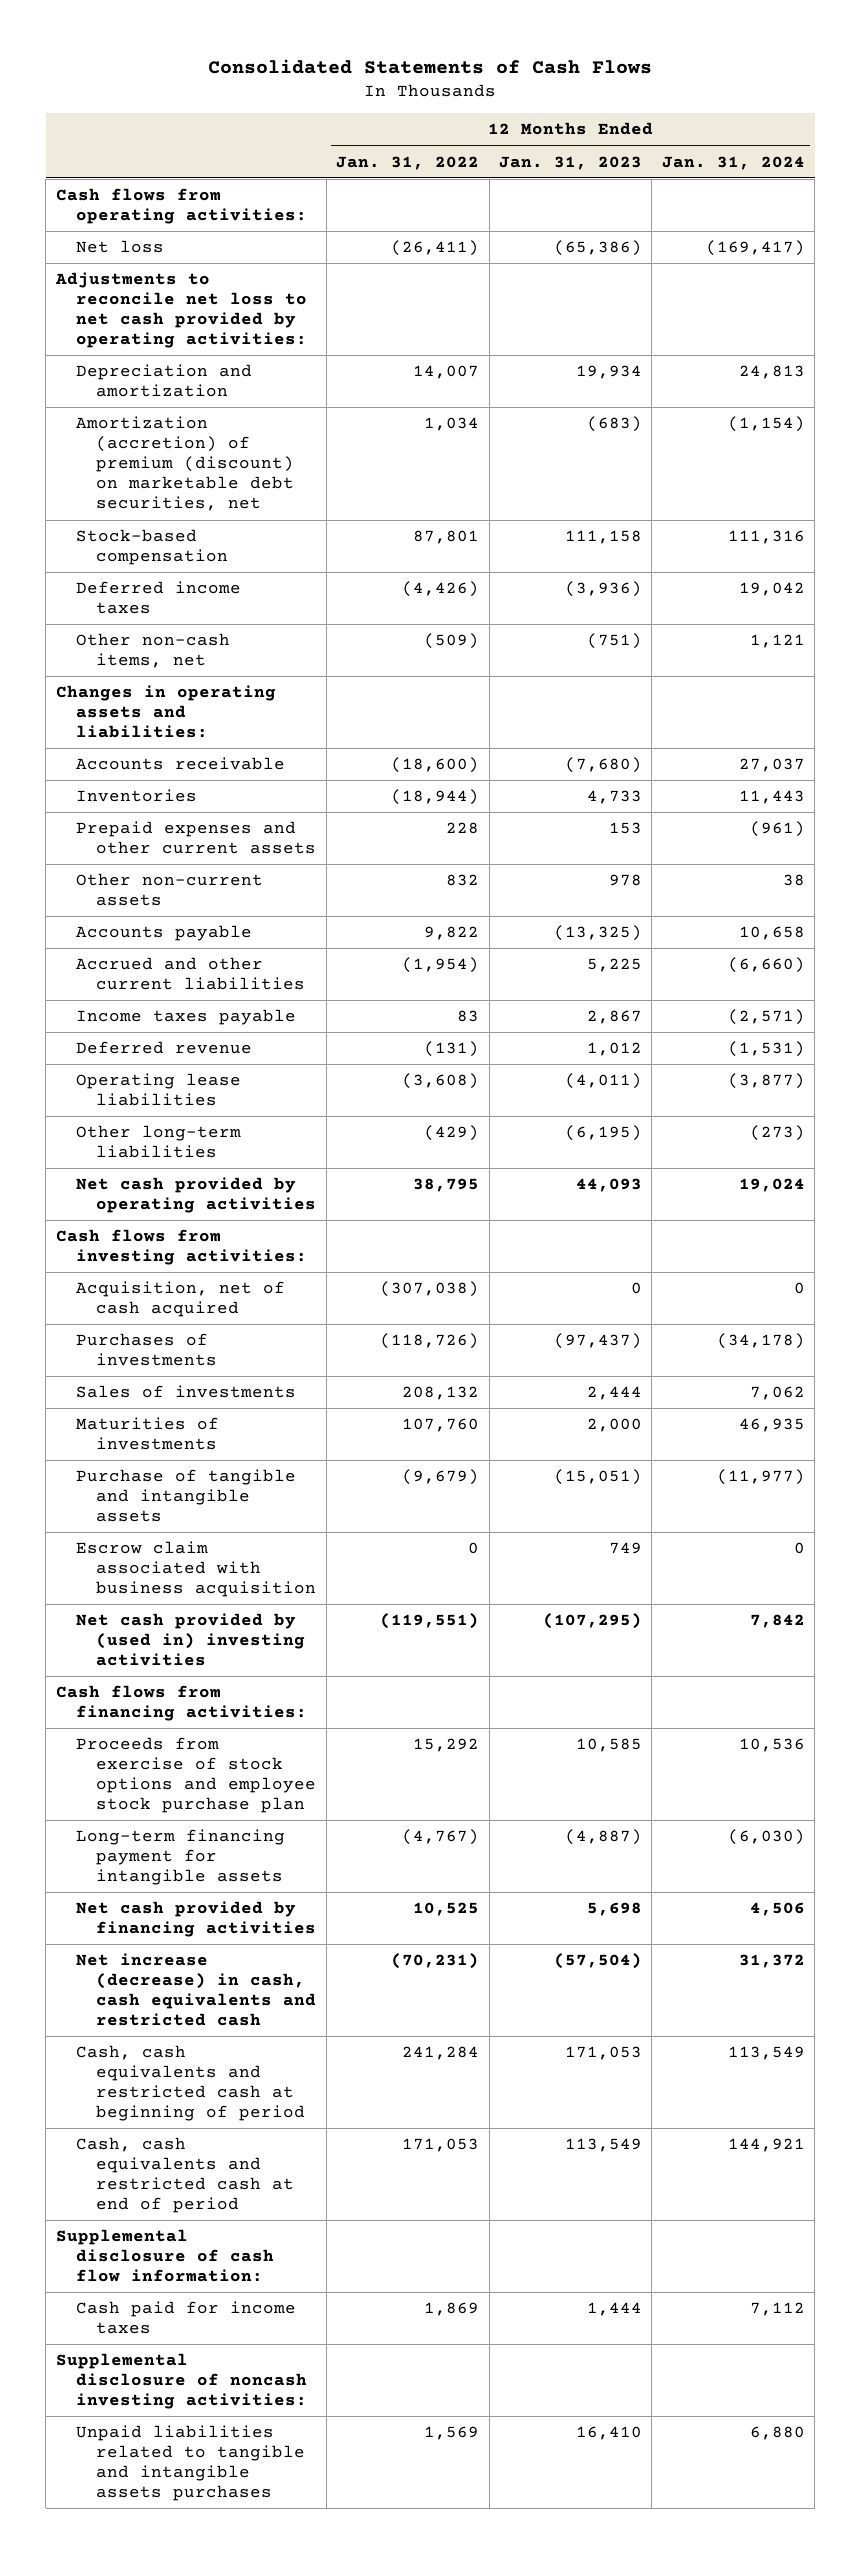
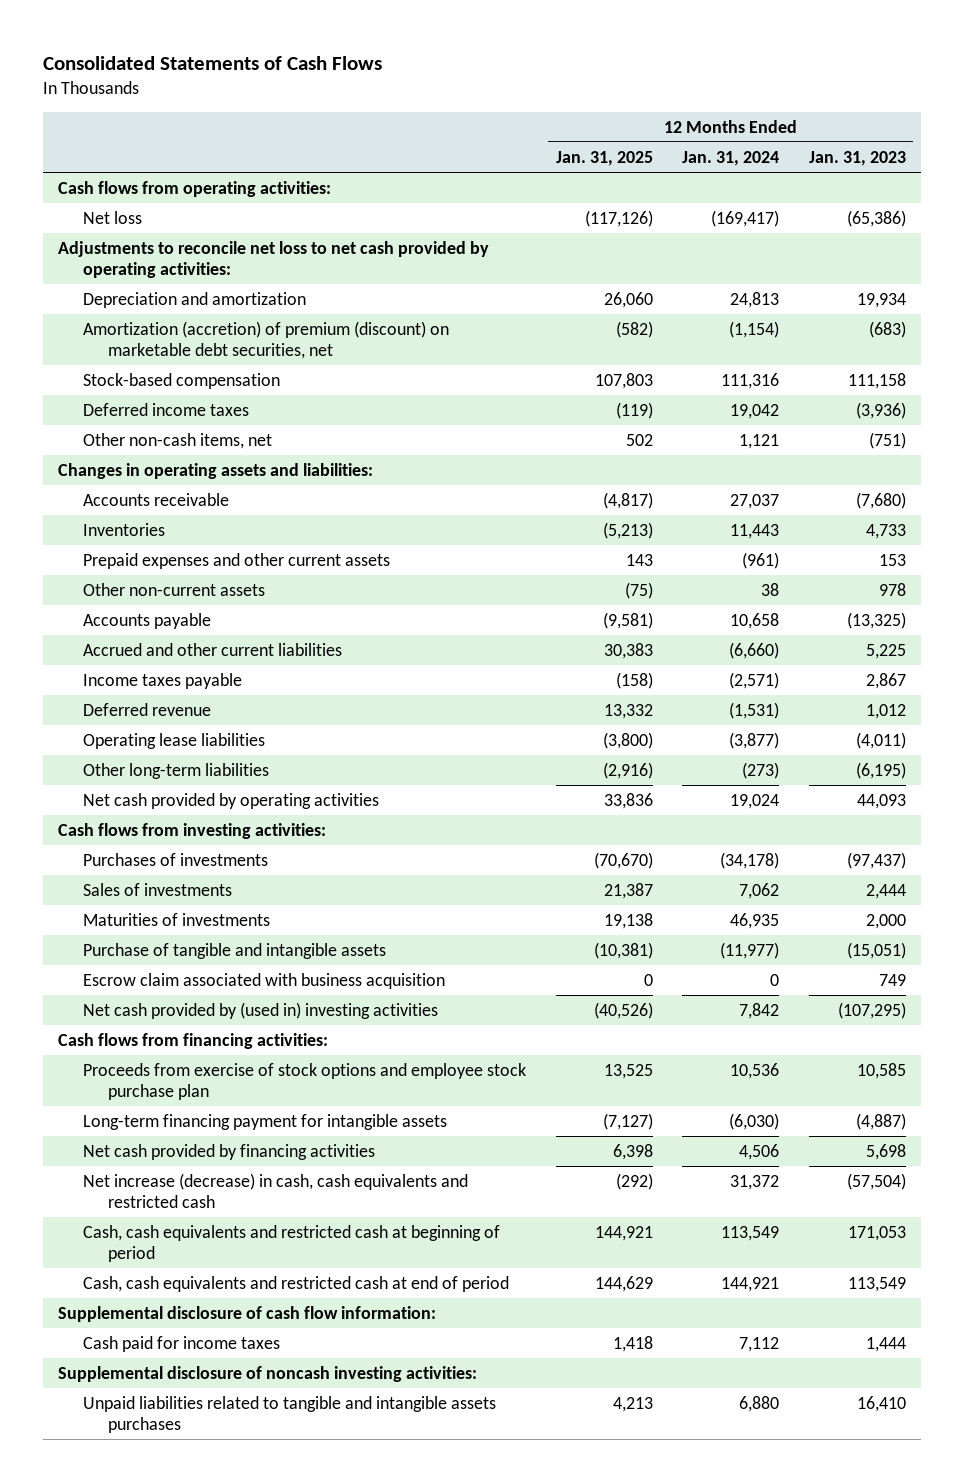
[336,155,480,170] Jan. 31, 2022 -> none
none -> [555,150,653,166] Jan. 31, 2025
[75,1281,285,1318] Acquisition, net of cash acquired -> none

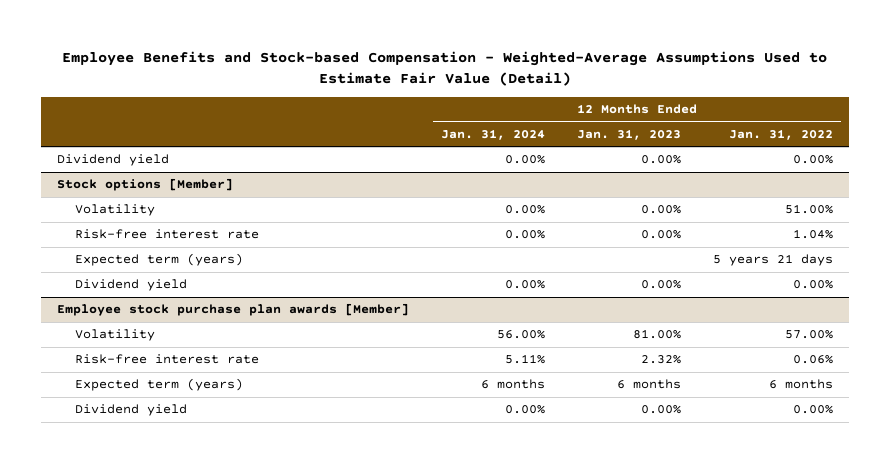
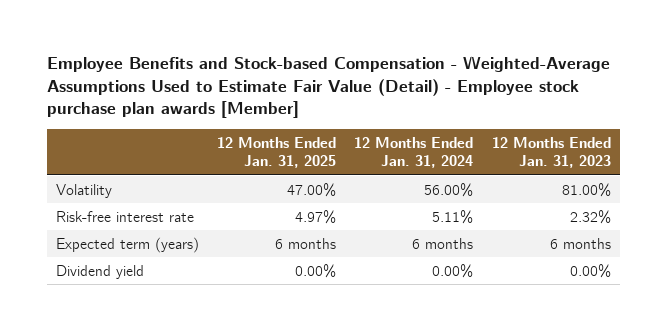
[61,50,827,86] Employee Benefits and Stock-based Compensation - Weighted-Average Assumptions Used to Estimate Fair Value (Detail) -> [46,56,610,119] Employee Benefits and Stock-based Compensation - Weighted-Average Assumptions Used to Estimate Fair Value (Detail) - Employee stock purchase plan awards [Member]
[729,128,834,140] Jan. 31, 2022 -> none
none -> [217,136,337,169] 12 Months Ended Jan. 31, 2025
[56,154,169,167] Dividend yield -> none
[56,178,233,192] Stock options [Member] -> none
[75,204,156,217] Volatility -> none
[75,229,260,240] Risk-free interest rate -> none
[75,253,244,267] Expected term (years) -> none
[75,279,188,292] Dividend yield -> none
[56,303,409,317] Employee stock purchase plan awards [Member] -> none

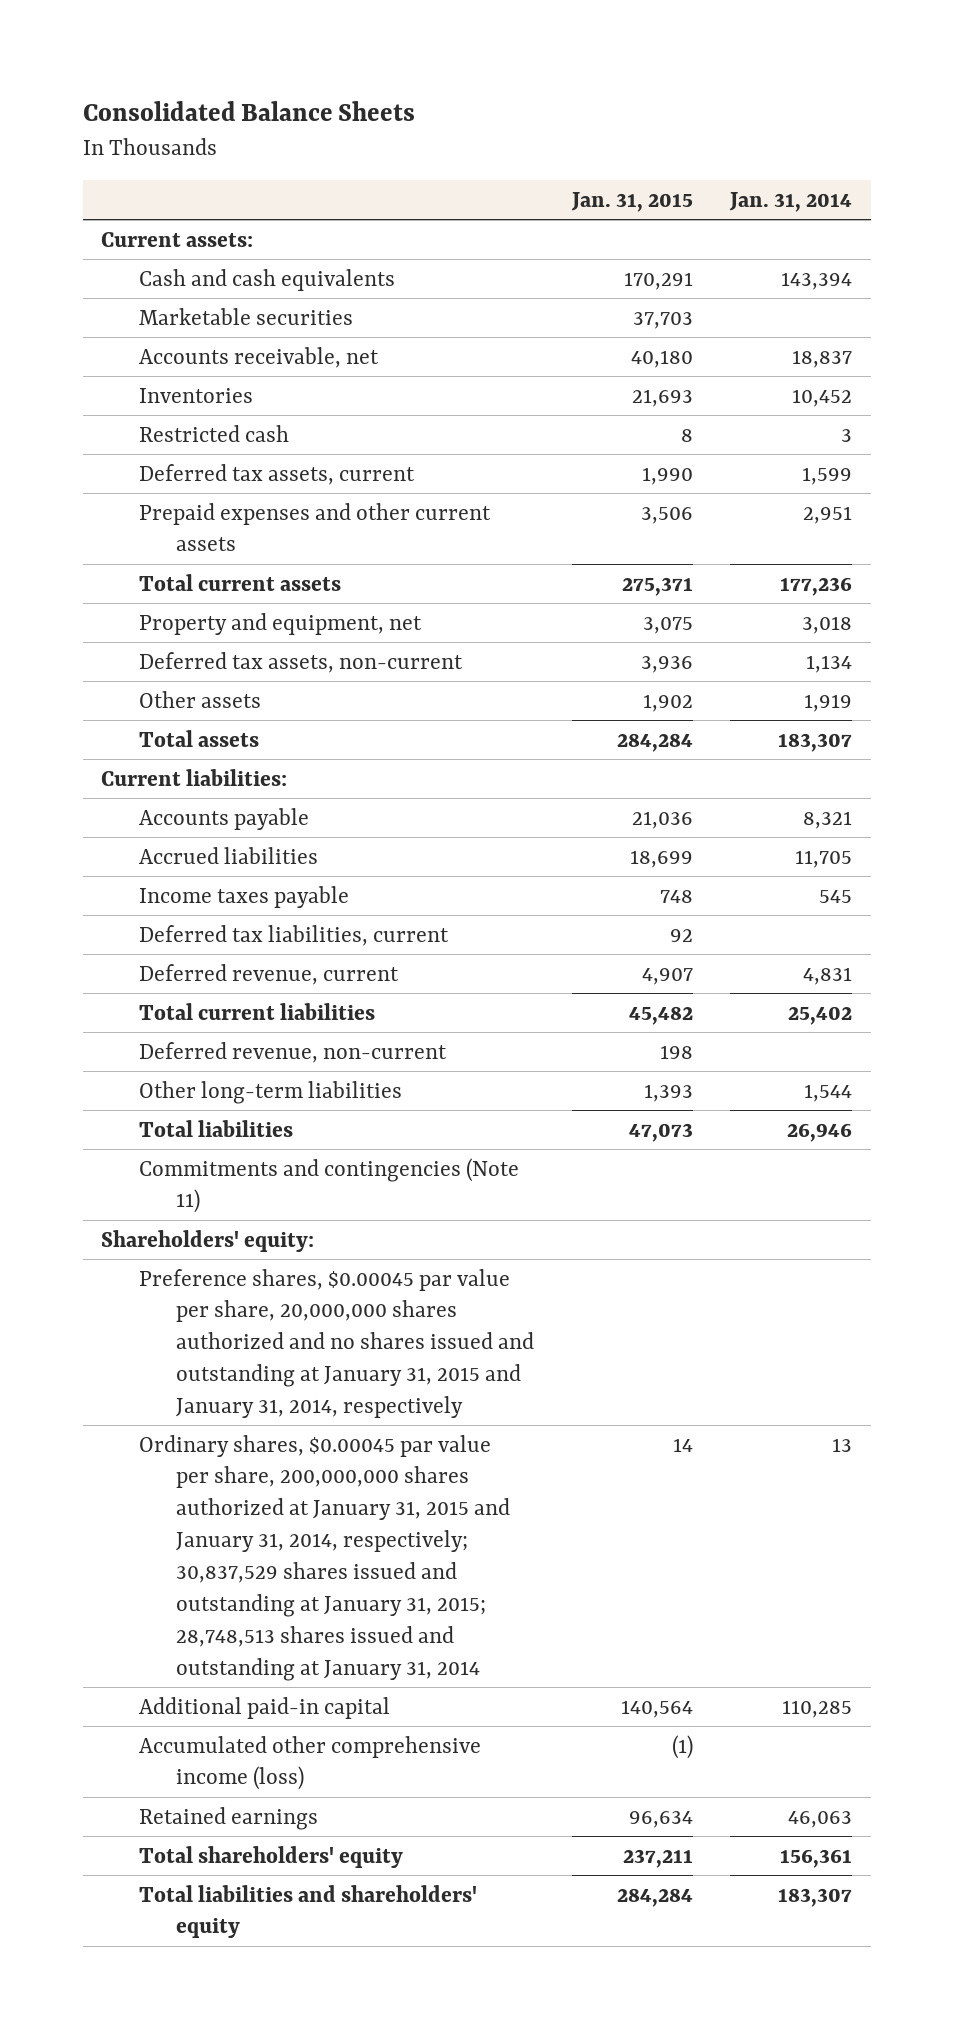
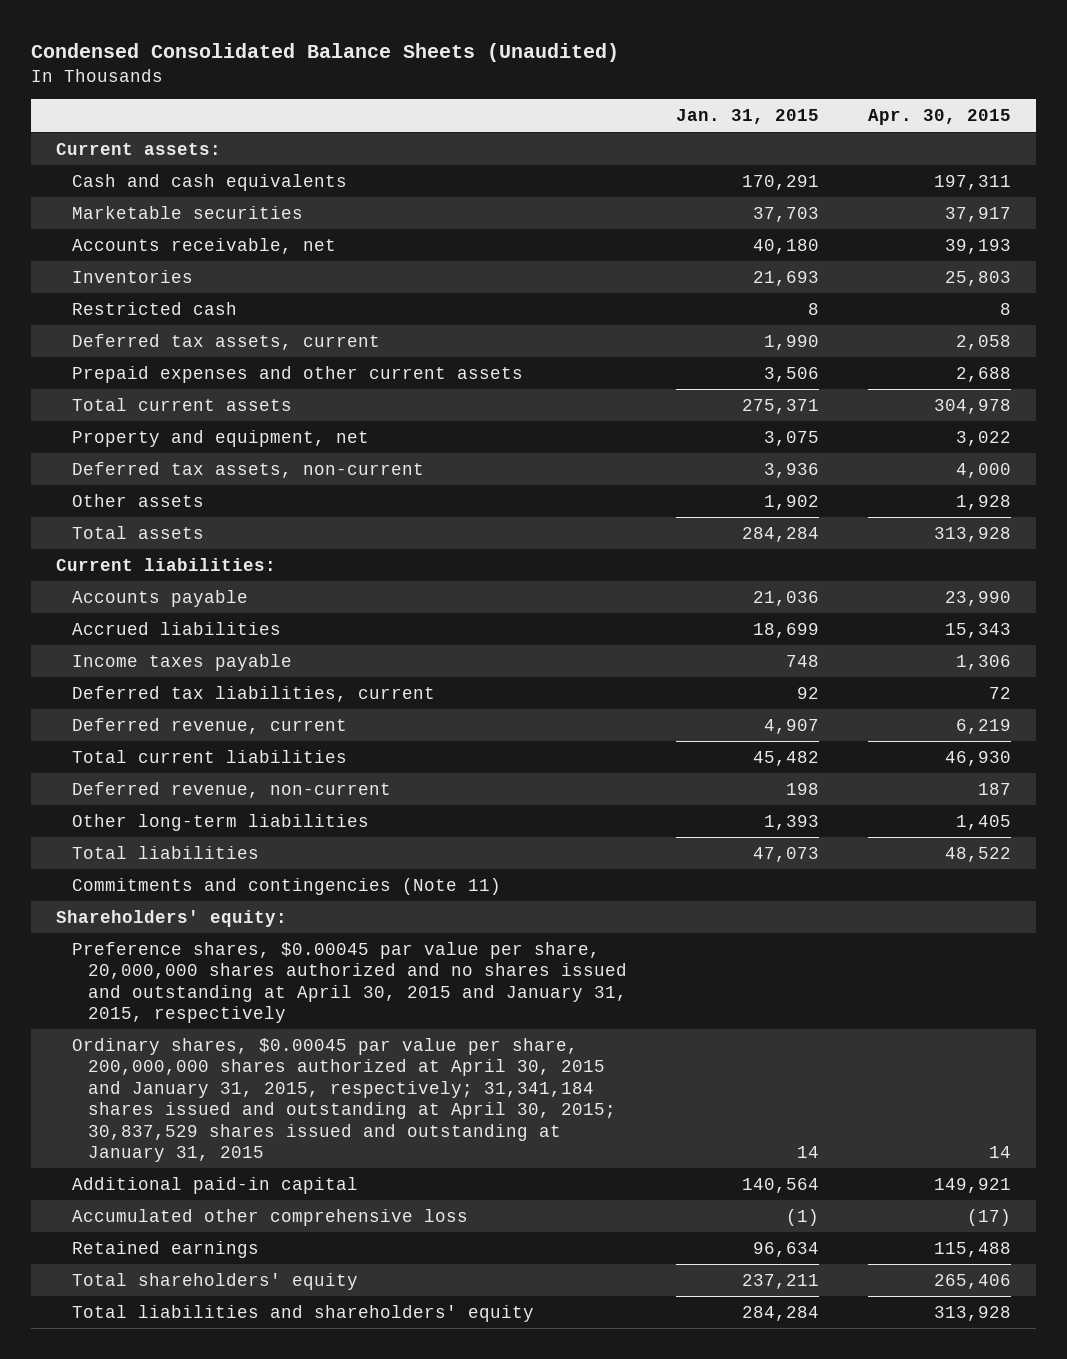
[82,101,415,122] Consolidated Balance Sheets -> [31,43,620,63] Condensed Consolidated Balance Sheets (Unaudited)
[729,191,853,212] Jan. 31, 2014 -> none
none -> [868,109,1012,126] Apr. 30, 2015
[138,1268,535,1419] Preference shares, $0.00045 par value per share, 20,000,000 shares authorized and no shares issued and outstanding at January 31, 2015 and January 31, 2014, respectively -> [72,941,628,1024] Preference shares, $0.00045 par value per share, 20,000,000 shares authorized and no shares issued and outstanding at April 30, 2015 and January 31, 2015, respectively
[138,1434,511,1681] Ordinary shares, $0.00045 par value per share, 200,000,000 shares authorized at January 31, 2015 and January 31, 2014, respectively; 30,837,529 shares issued and outstanding at January 31, 2015; 28,748,513 shares issued and outstanding at January 31, 2014 -> [72,1037,617,1163] Ordinary shares, $0.00045 par value per share, 200,000,000 shares authorized at April 30, 2015 and January 31, 2015, respectively; 31,341,184 shares issued and outstanding at April 30, 2015; 30,837,529 shares issued and outstanding at January 31, 2015
[138,1735,481,1791] Accumulated other comprehensive income (loss) -> [72,1208,469,1226] Accumulated other comprehensive loss

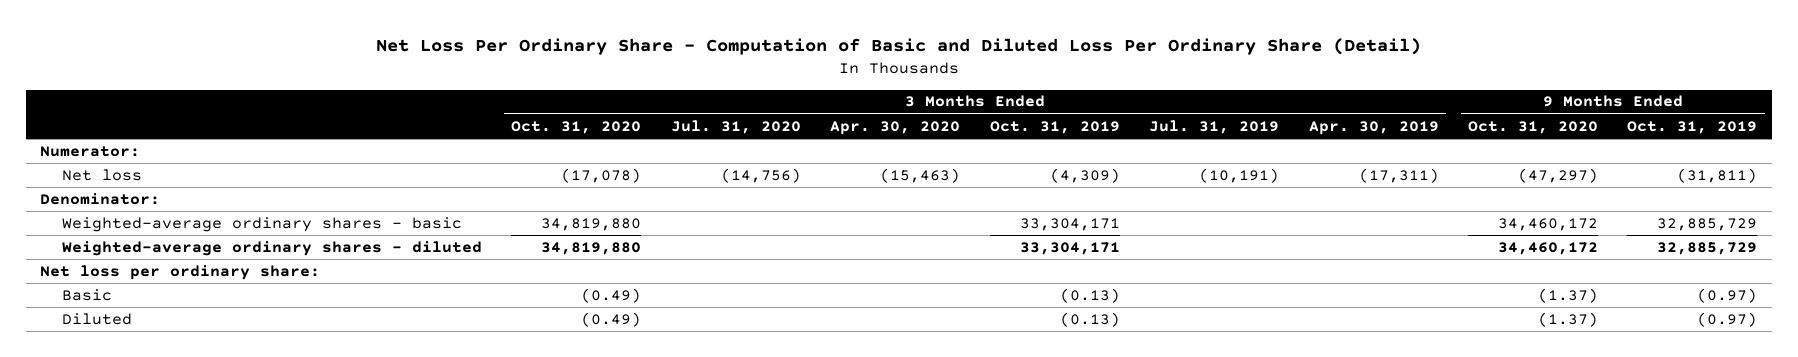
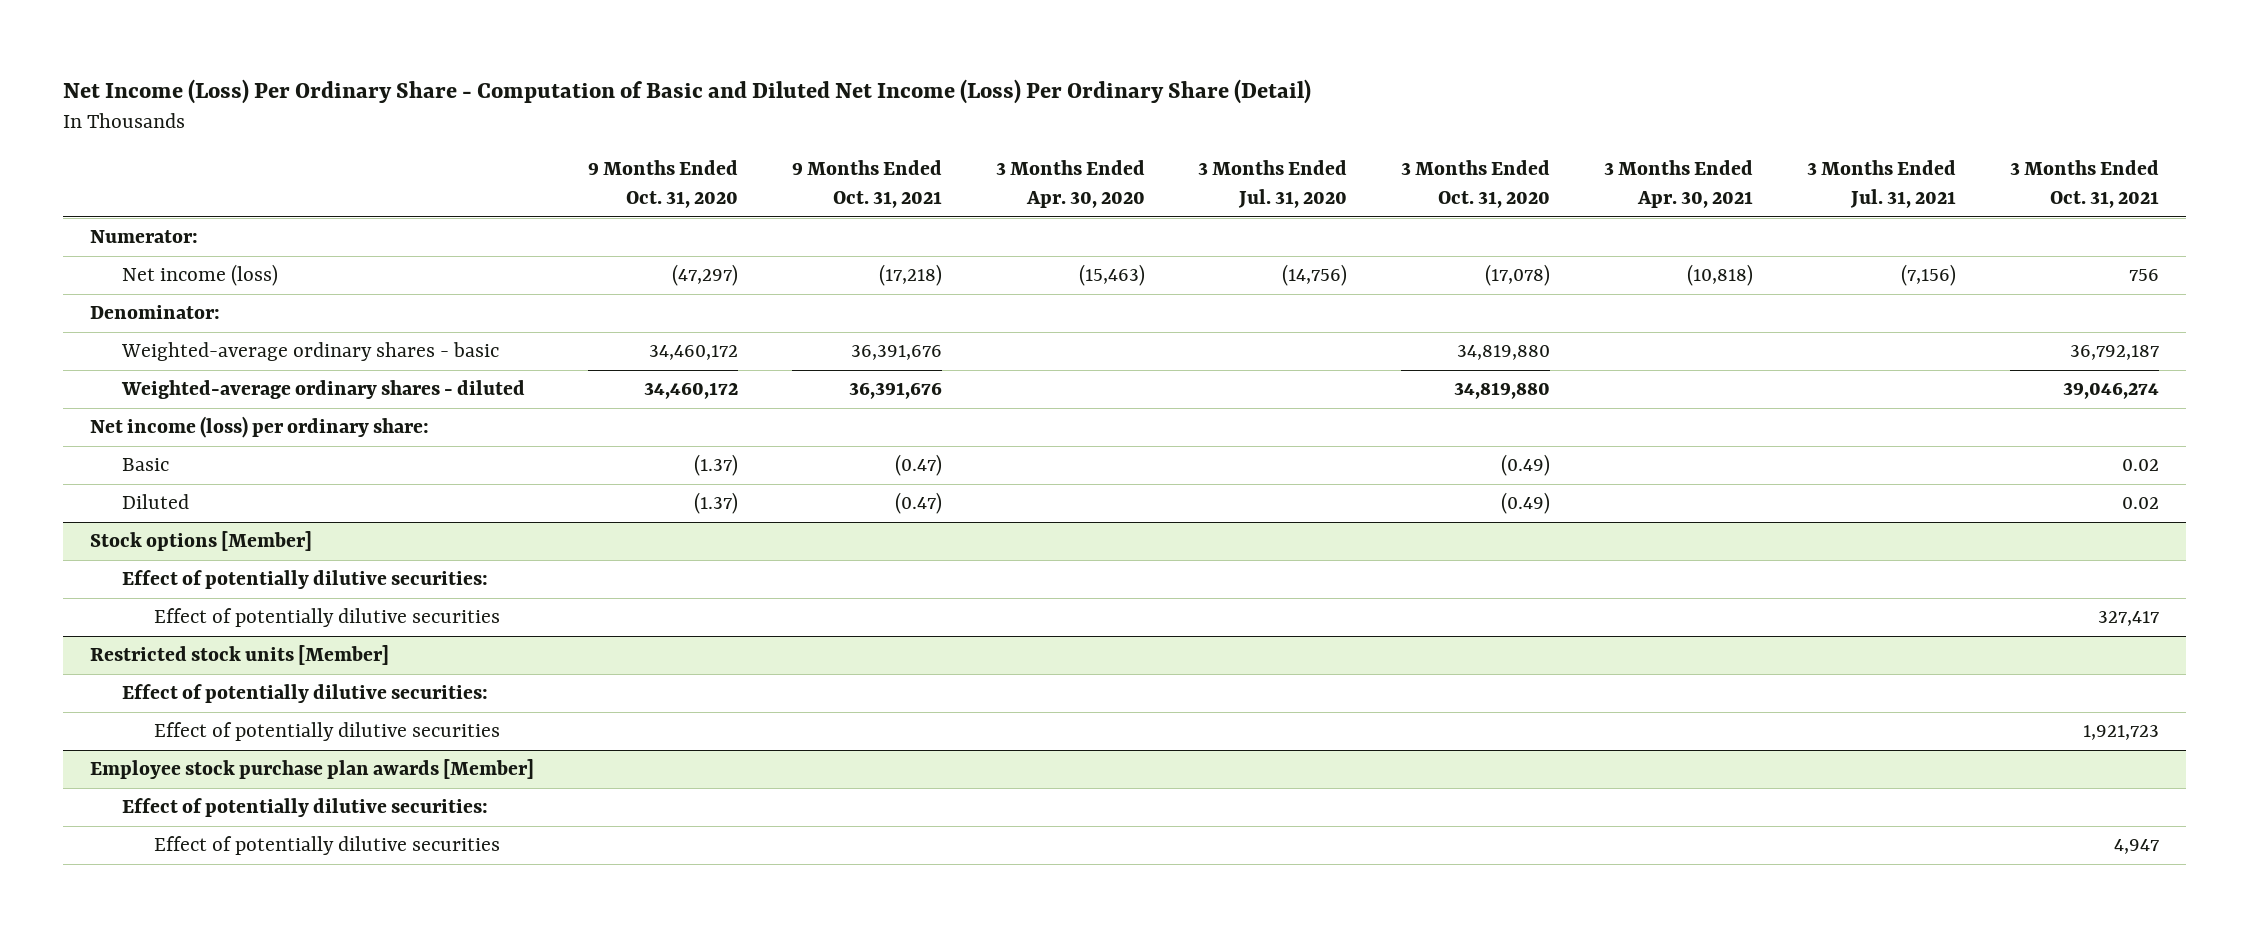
[375,37,1421,55] Net Loss Per Ordinary Share - Computation of Basic and Diluted Loss Per Ordinary Share (Detail) -> [63,78,1312,104] Net Income (Loss) Per Ordinary Share - Computation of Basic and Diluted Net Income (Loss) Per Ordinary Share (Detail)
[989,120,1120,134] Oct. 31, 2019 -> none
[1149,119,1280,134] Jul. 31, 2019 -> none
[1308,120,1439,135] Apr. 30, 2019 -> none
[1627,120,1758,134] Oct. 31, 2019 -> none
none -> [791,160,942,209] 9 Months Ended Oct. 31, 2021
none -> [1604,160,1754,209] 3 Months Ended Apr. 30, 2021
none -> [1807,160,1957,209] 3 Months Ended Jul. 31, 2021
none -> [2010,160,2160,209] 3 Months Ended Oct. 31, 2021
[61,168,142,181] Net loss -> [122,264,279,287] Net income (loss)
[40,264,321,280] Net loss per ordinary share: -> [89,416,429,439] Net income (loss) per ordinary share:
none -> [89,531,312,552] Stock options [Member]
none -> [122,570,489,590] Effect of potentially dilutive securities:
none -> [154,608,501,628] Effect of potentially dilutive securities
none -> [89,645,389,666] Restricted stock units [Member]
none -> [122,684,489,704] Effect of potentially dilutive securities:
none -> [154,722,501,742] Effect of potentially dilutive securities
none -> [89,759,534,780] Employee stock purchase plan awards [Member]
none -> [122,798,489,818] Effect of potentially dilutive securities:
none -> [154,836,501,856] Effect of potentially dilutive securities

